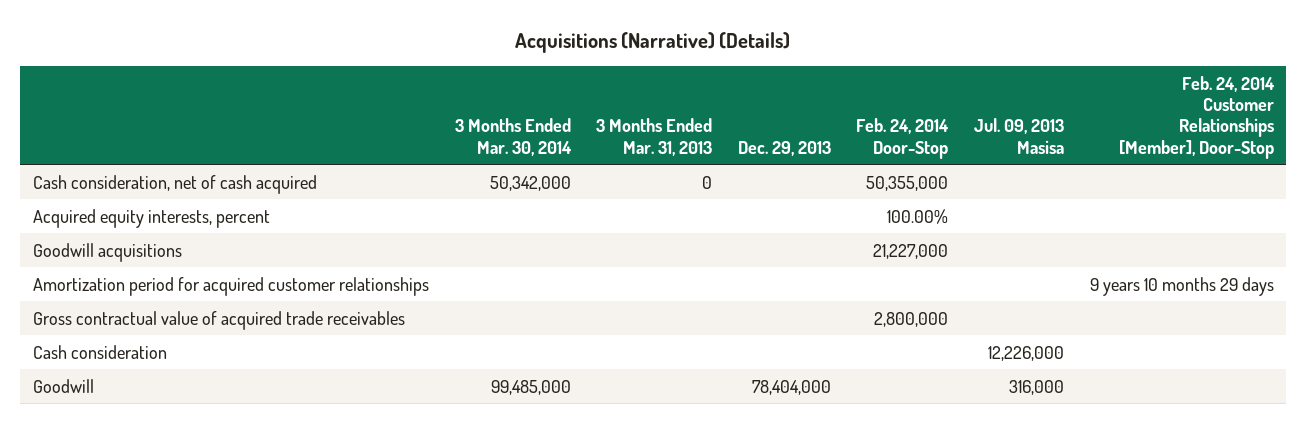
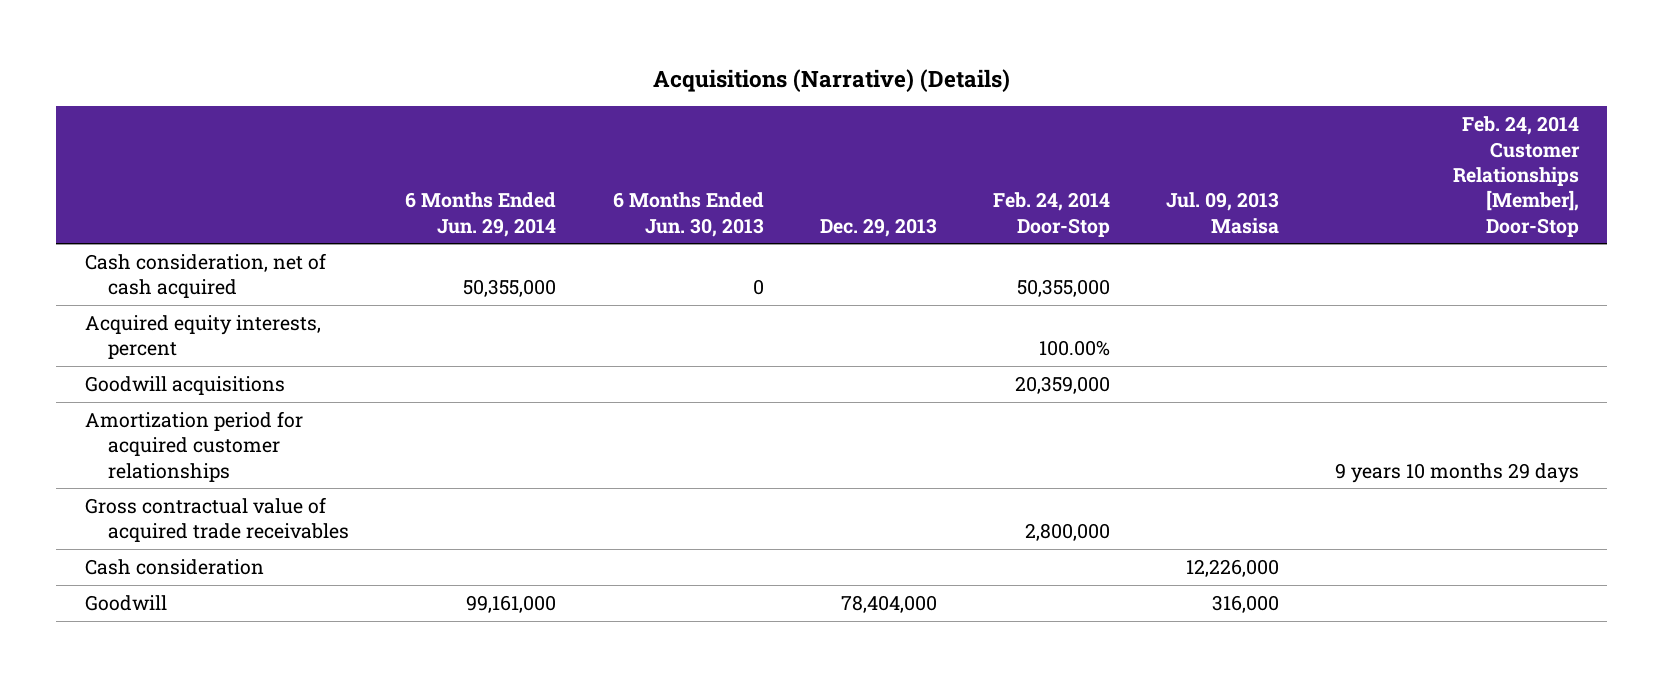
[454,118,572,156] 3 Months Ended Mar. 30, 2014 -> none
[596,118,713,156] 3 Months Ended Mar. 31, 2013 -> none
none -> [405,192,557,237] 6 Months Ended Jun. 29, 2014
none -> [612,192,764,237] 6 Months Ended Jun. 30, 2013
[873,243,949,259] 21,227,000 -> [1014,375,1110,394] 20,359,000

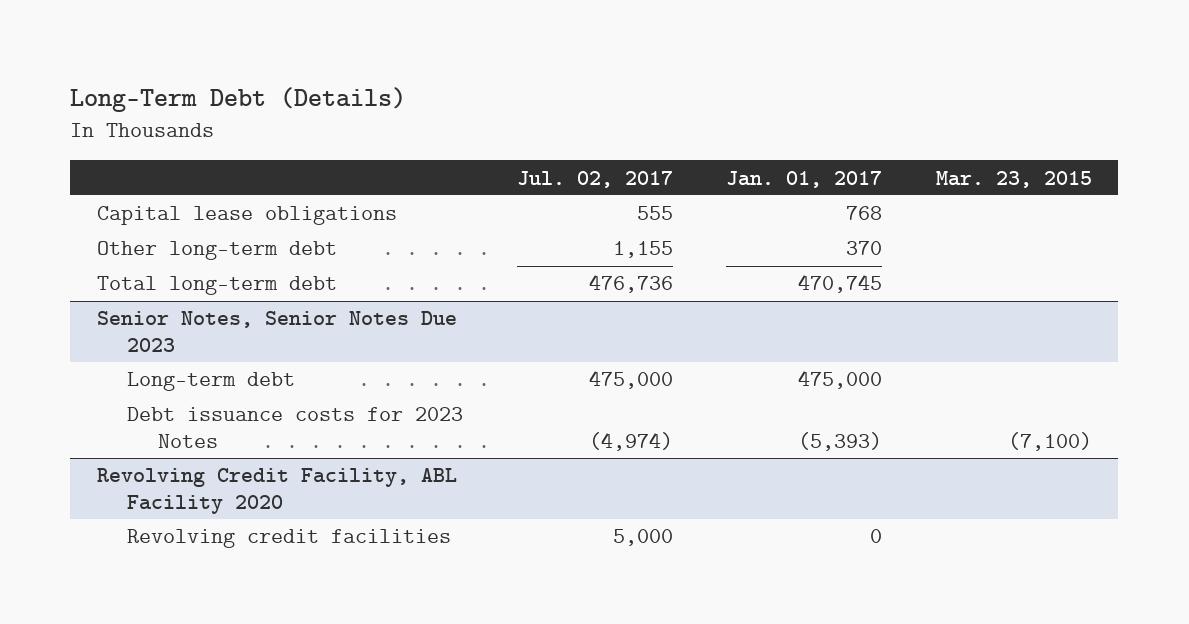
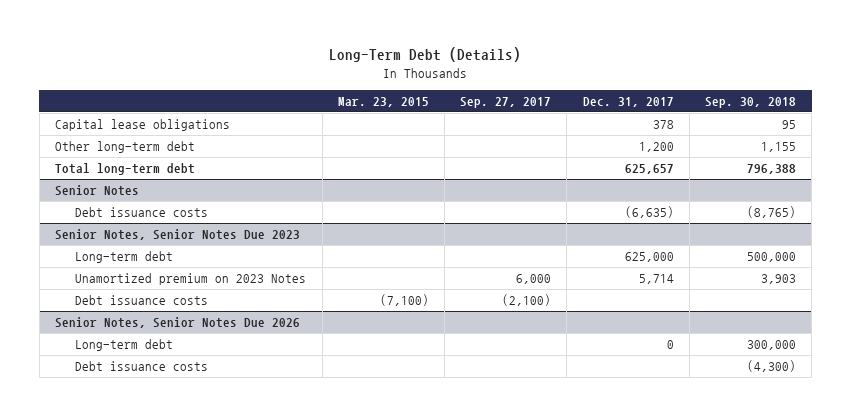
[516,170,673,188] Jul. 02, 2017 -> none
[726,170,883,188] Jan. 01, 2017 -> none
none -> [460,97,552,109] Sep. 27, 2017
none -> [582,97,674,108] Dec. 31, 2017
none -> [704,97,796,109] Sep. 30, 2018
none -> [54,185,139,197] Senior Notes
none -> [75,207,209,218] Debt issuance costs
[97,468,458,514] Revolving Credit Facility, ABL Facility 2020 -> none
[127,529,452,549] Revolving credit facilities -> none
none -> [75,273,307,286] Unamortized premium on 2023 Notes
[127,407,464,448] Debt issuance costs for 2023 Notes -> [75,295,209,306] Debt issuance costs
none -> [54,317,300,329] Senior Notes, Senior Notes Due 2026
none -> [75,339,174,352] Long-term debt
none -> [75,361,209,372] Debt issuance costs

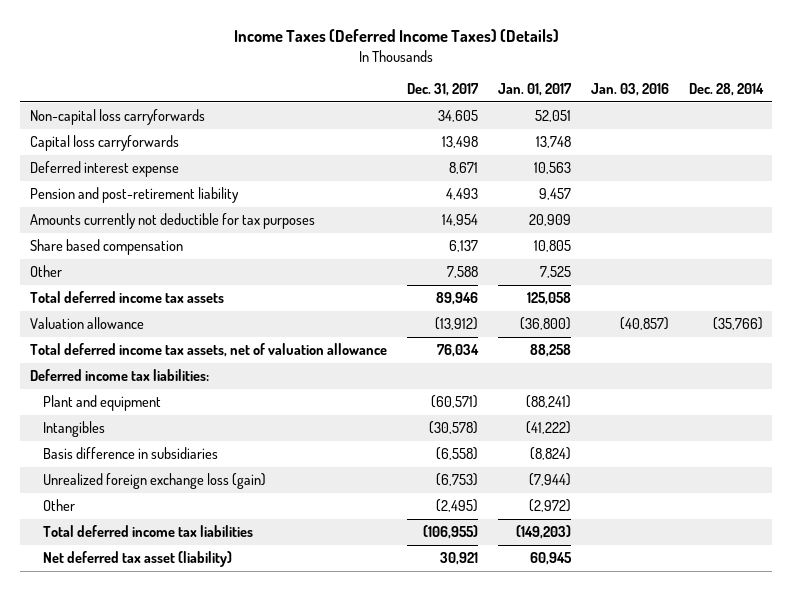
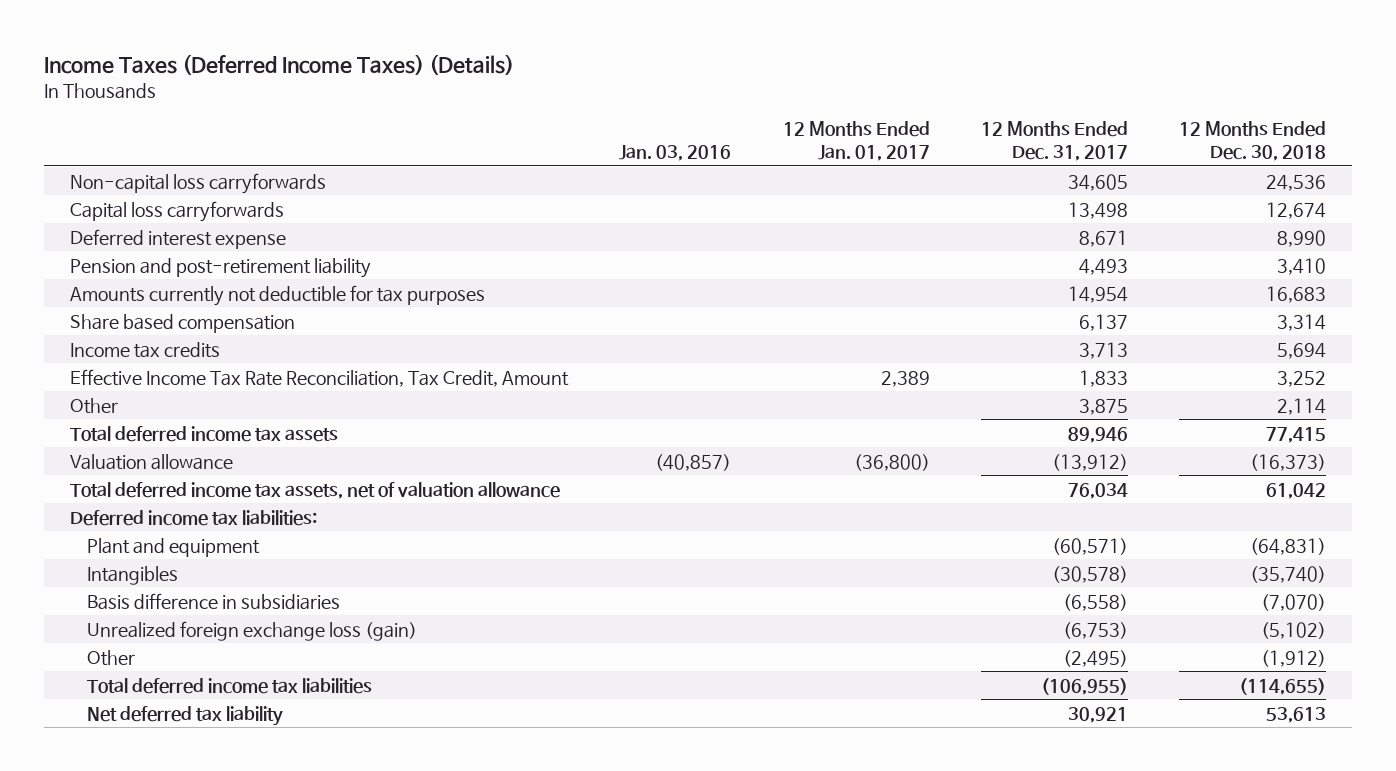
[406,83,479,97] Dec. 31, 2017 -> none
[497,83,572,97] Jan. 01, 2017 -> none
[688,83,764,97] Dec. 28, 2014 -> none
none -> [782,121,930,162] 12 Months Ended Jan. 01, 2017
none -> [981,121,1129,162] 12 Months Ended Dec. 31, 2017
none -> [1179,121,1327,162] 12 Months Ended Dec. 30, 2018
none -> [69,341,220,358] Income tax credits
none -> [69,368,569,387] Effective Income Tax Rate Reconciliation, Tax Credit, Amount
[43,551,233,568] Net deferred tax asset (liability) -> [87,705,284,726] Net deferred tax liability

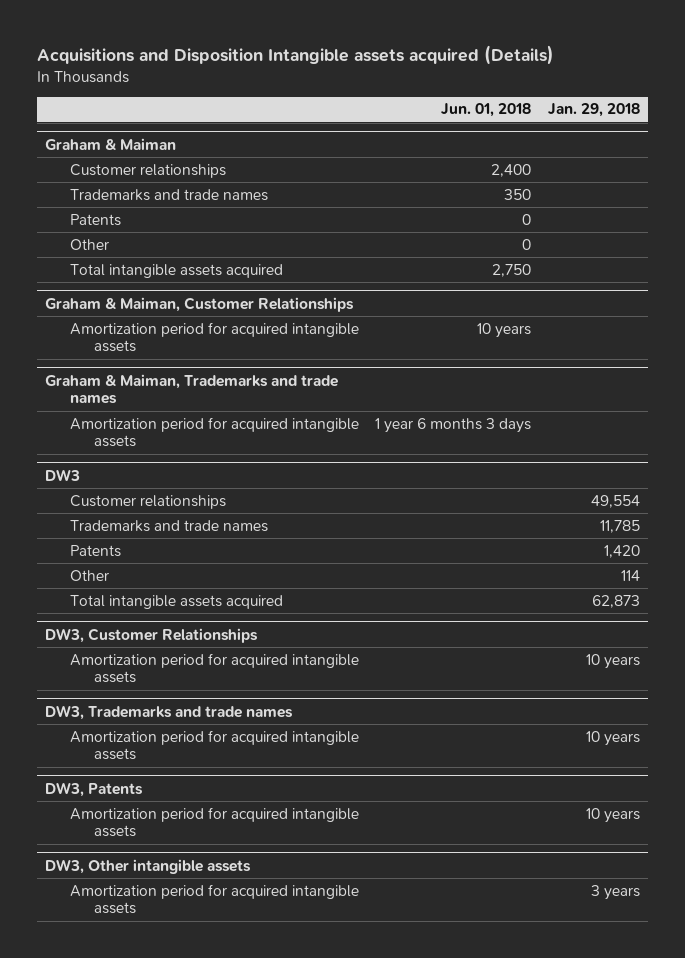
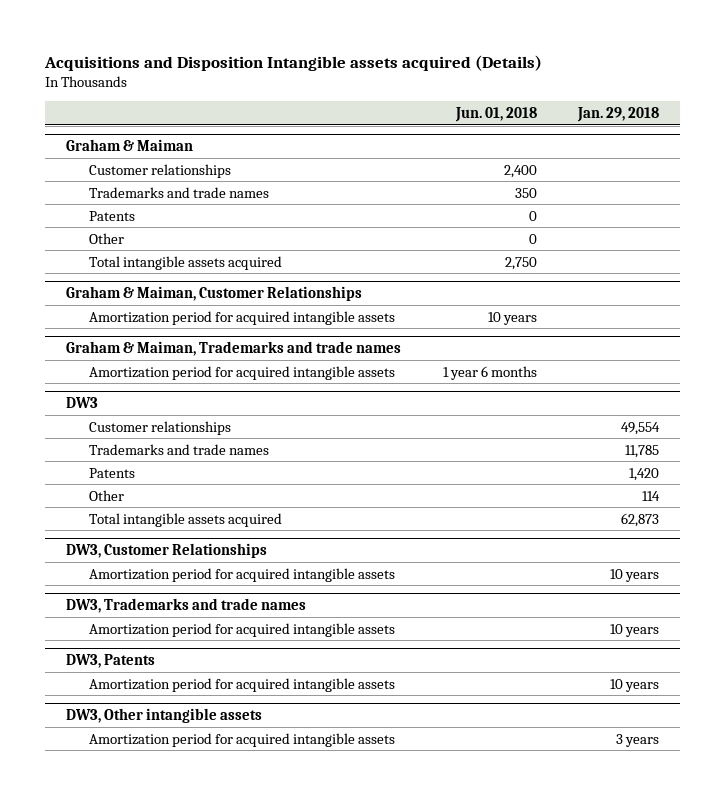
[375,417,532,433] 1 year 6 months 3 days -> [442,365,537,380] 1 year 6 months

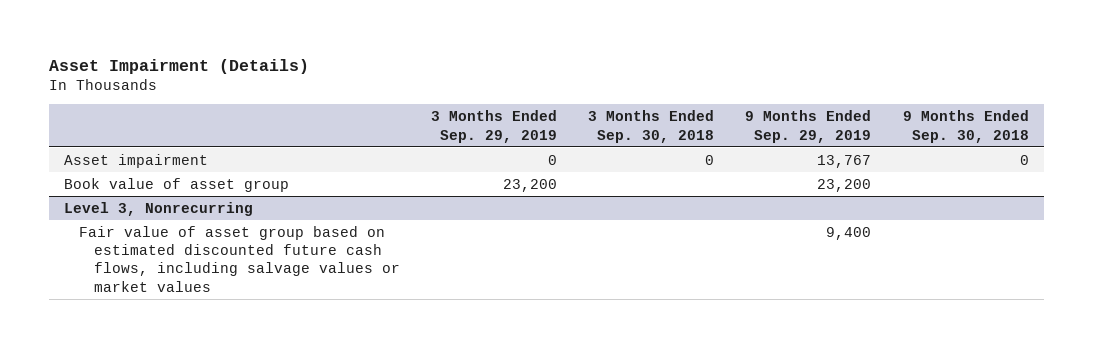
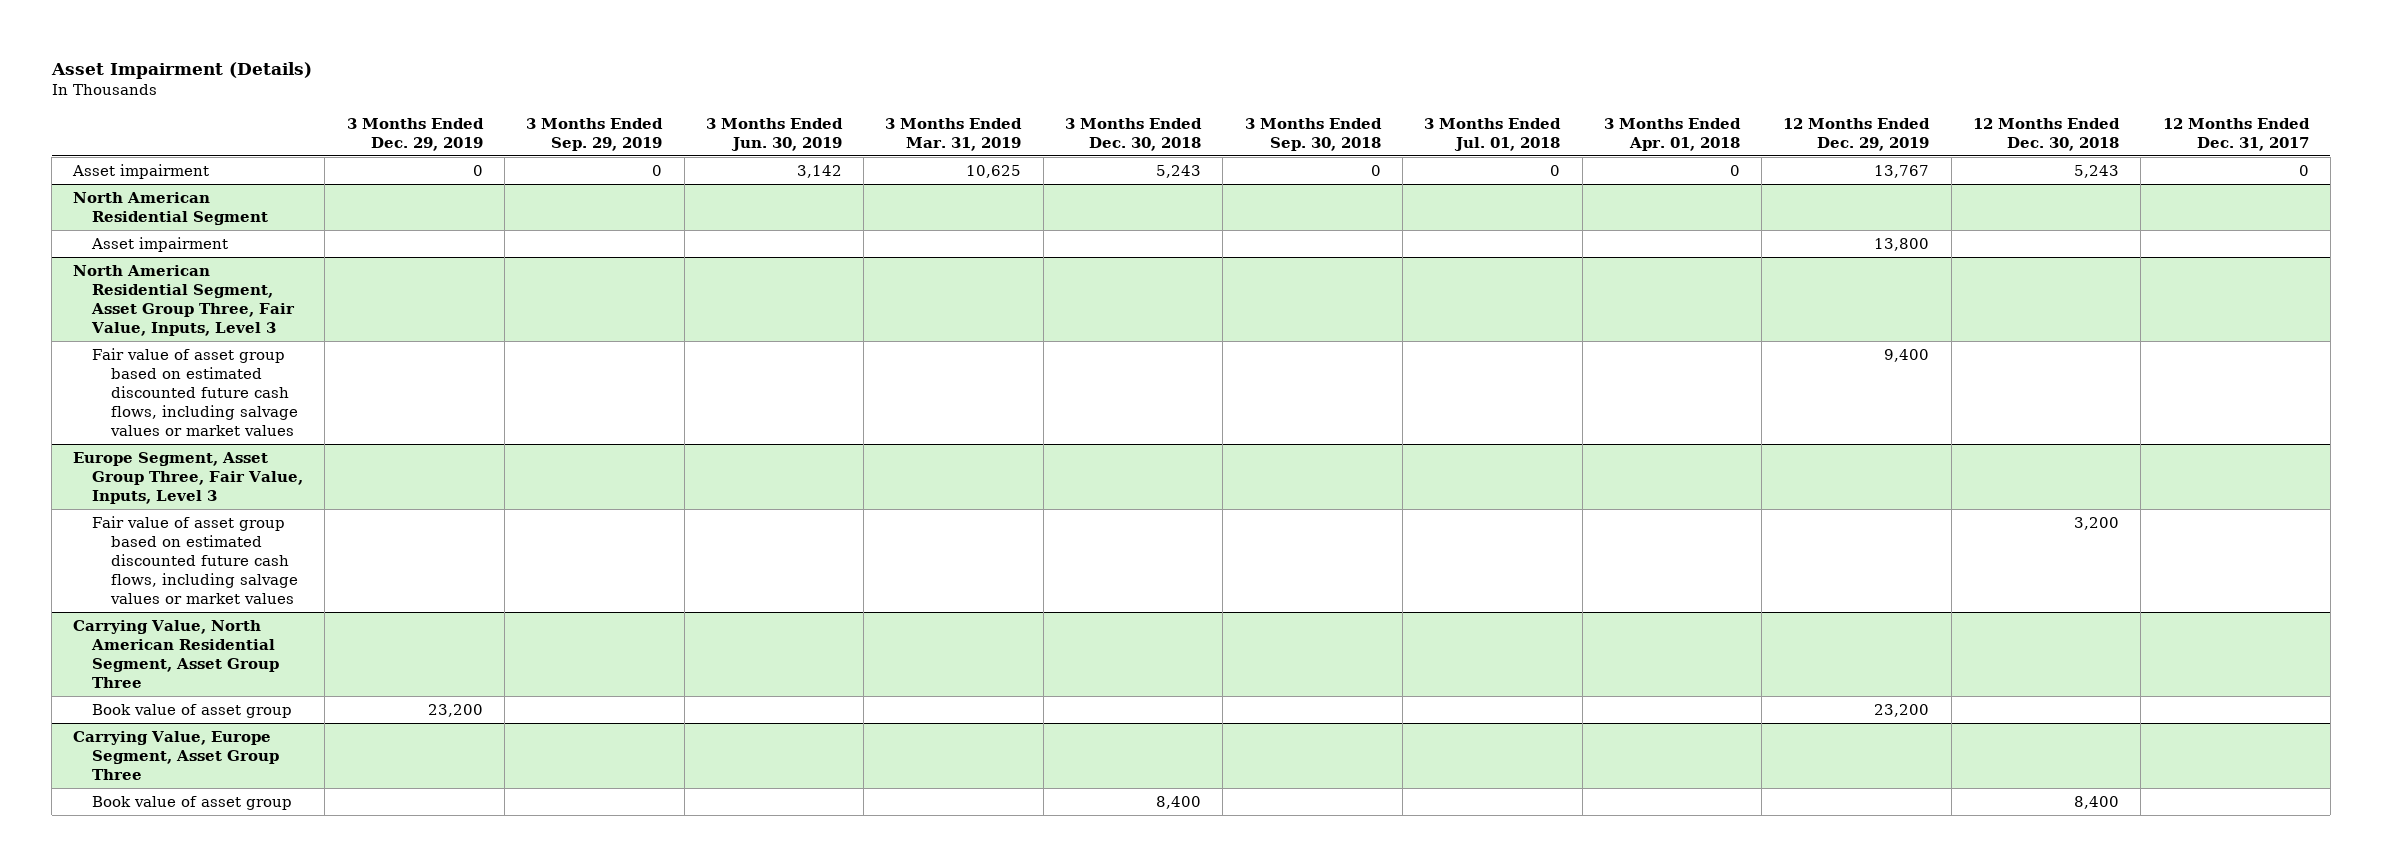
[745,110,872,143] 9 Months Ended Sep. 29, 2019 -> none
[902,110,1029,143] 9 Months Ended Sep. 30, 2018 -> none
none -> [346,117,484,151] 3 Months Ended Dec. 29, 2019
none -> [705,117,843,151] 3 Months Ended Jun. 30, 2019
none -> [885,117,1023,151] 3 Months Ended Mar. 31, 2019
none -> [1065,117,1203,151] 3 Months Ended Dec. 30, 2018
none -> [1424,117,1562,151] 3 Months Ended Jul. 01, 2018
none -> [1603,117,1741,151] 3 Months Ended Apr. 01, 2018
none -> [1783,117,1931,151] 12 Months Ended Dec. 29, 2019
none -> [1973,117,2121,151] 12 Months Ended Dec. 30, 2018
none -> [2162,117,2310,151] 12 Months Ended Dec. 31, 2017
[64,177,290,192] Book value of asset group -> none
[64,201,254,216] Level 3, Nonrecurring -> none
[79,225,401,292] Fair value of asset group based on estimated discounted future cash flows, including salvage values or market values -> none
none -> [73,191,269,225] North American Residential Segment
none -> [91,236,229,252] Asset impairment
none -> [73,264,296,337] North American Residential Segment, Asset Group Three, Fair Value, Inputs, Level 3
none -> [92,347,298,437] Fair value of asset group based on estimated discounted future cash flows, including salvage values or market values
none -> [73,451,304,504] Europe Segment, Asset Group Three, Fair Value, Inputs, Level 3
none -> [92,515,298,605] Fair value of asset group based on estimated discounted future cash flows, including salvage values or market values
none -> [73,619,280,689] Carrying Value, North American Residential Segment, Asset Group Three
none -> [92,703,293,718] Book value of asset group
none -> [73,730,280,780] Carrying Value, Europe Segment, Asset Group Three
none -> [92,795,293,810] Book value of asset group

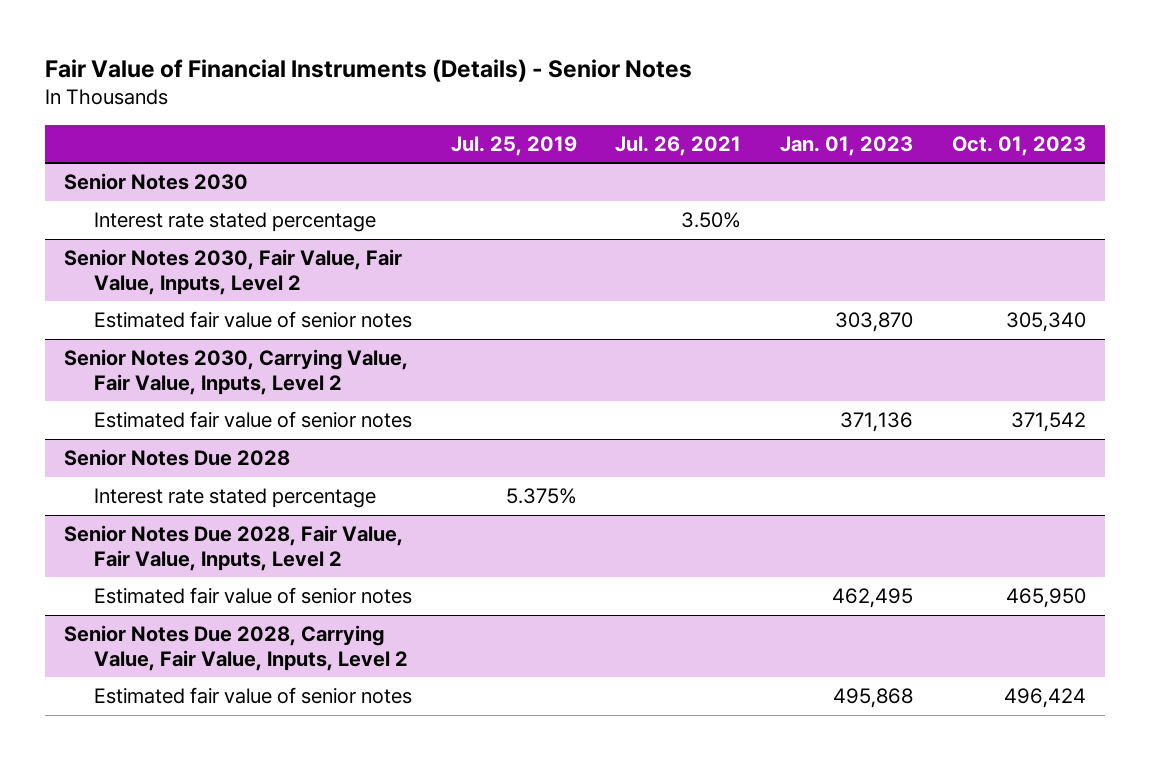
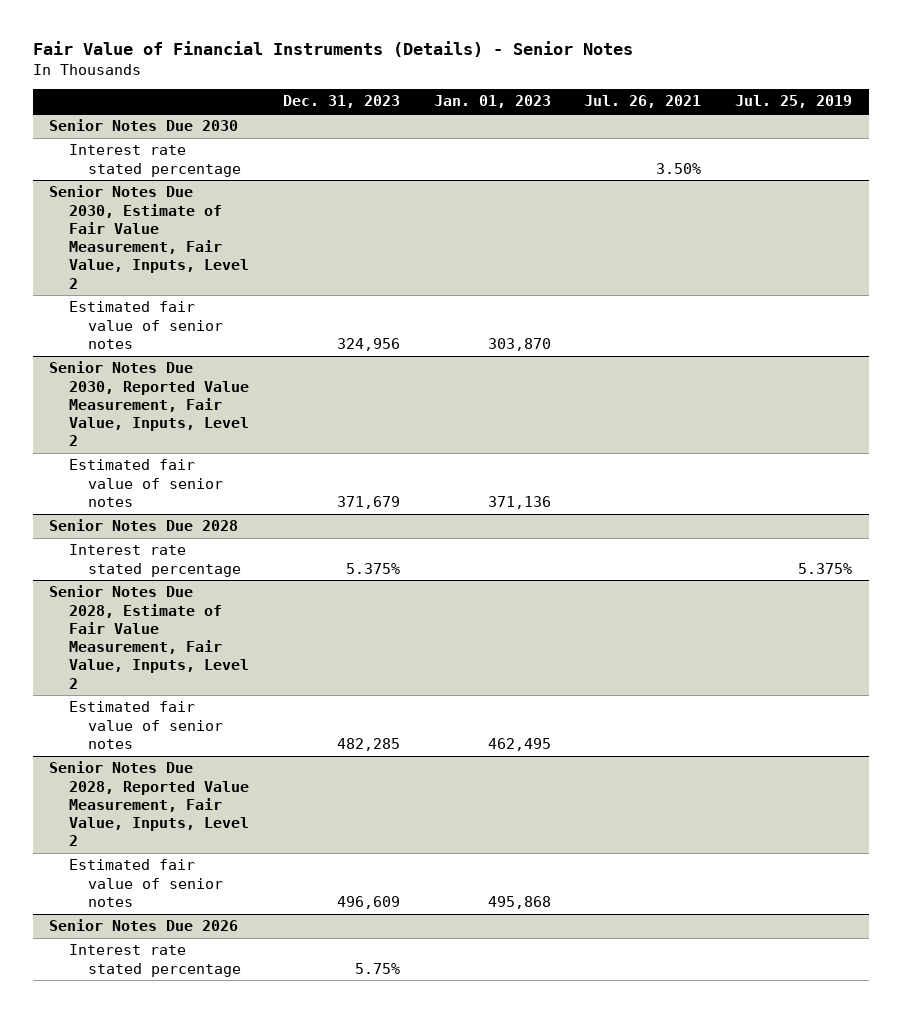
[951,135,1086,156] Oct. 01, 2023 -> none
none -> [282,95,400,109] Dec. 31, 2023
[64,173,249,191] Senior Notes 2030 -> [49,119,239,132] Senior Notes Due 2030
[64,249,403,295] Senior Notes 2030, Fair Value, Fair Value, Inputs, Level 2 -> [49,185,249,289] Senior Notes Due 2030, Estimate of Fair Value Measurement, Fair Value, Inputs, Level 2
[64,349,409,395] Senior Notes 2030, Carrying Value, Fair Value, Inputs, Level 2 -> [49,361,249,447] Senior Notes Due 2030, Reported Value Measurement, Fair Value, Inputs, Level 2
[64,525,404,571] Senior Notes Due 2028, Fair Value, Fair Value, Inputs, Level 2 -> [49,585,249,689] Senior Notes Due 2028, Estimate of Fair Value Measurement, Fair Value, Inputs, Level 2
[64,625,408,671] Senior Notes Due 2028, Carrying Value, Fair Value, Inputs, Level 2 -> [49,761,249,847] Senior Notes Due 2028, Reported Value Measurement, Fair Value, Inputs, Level 2
none -> [49,919,239,932] Senior Notes Due 2026
none -> [68,944,242,977] Interest rate stated percentage

